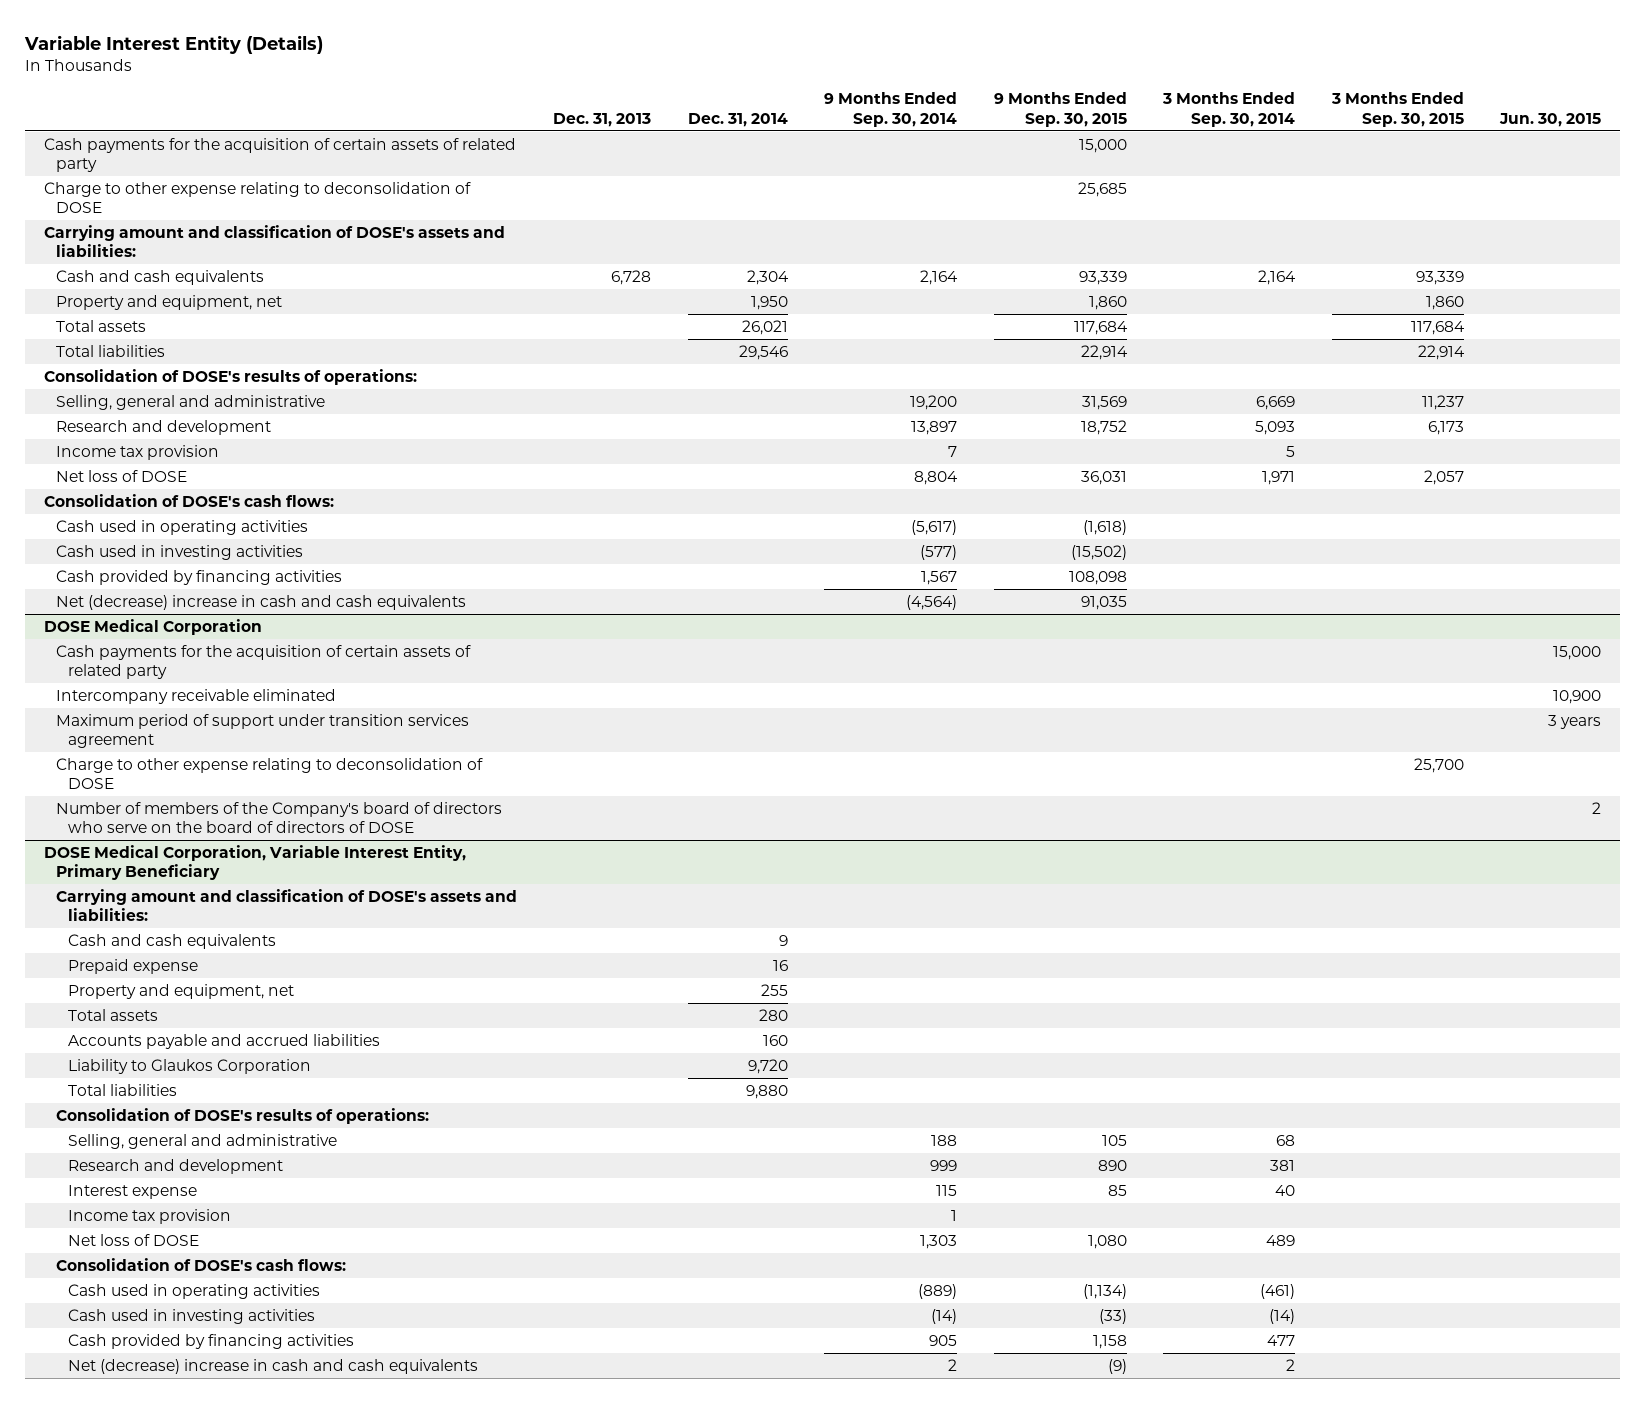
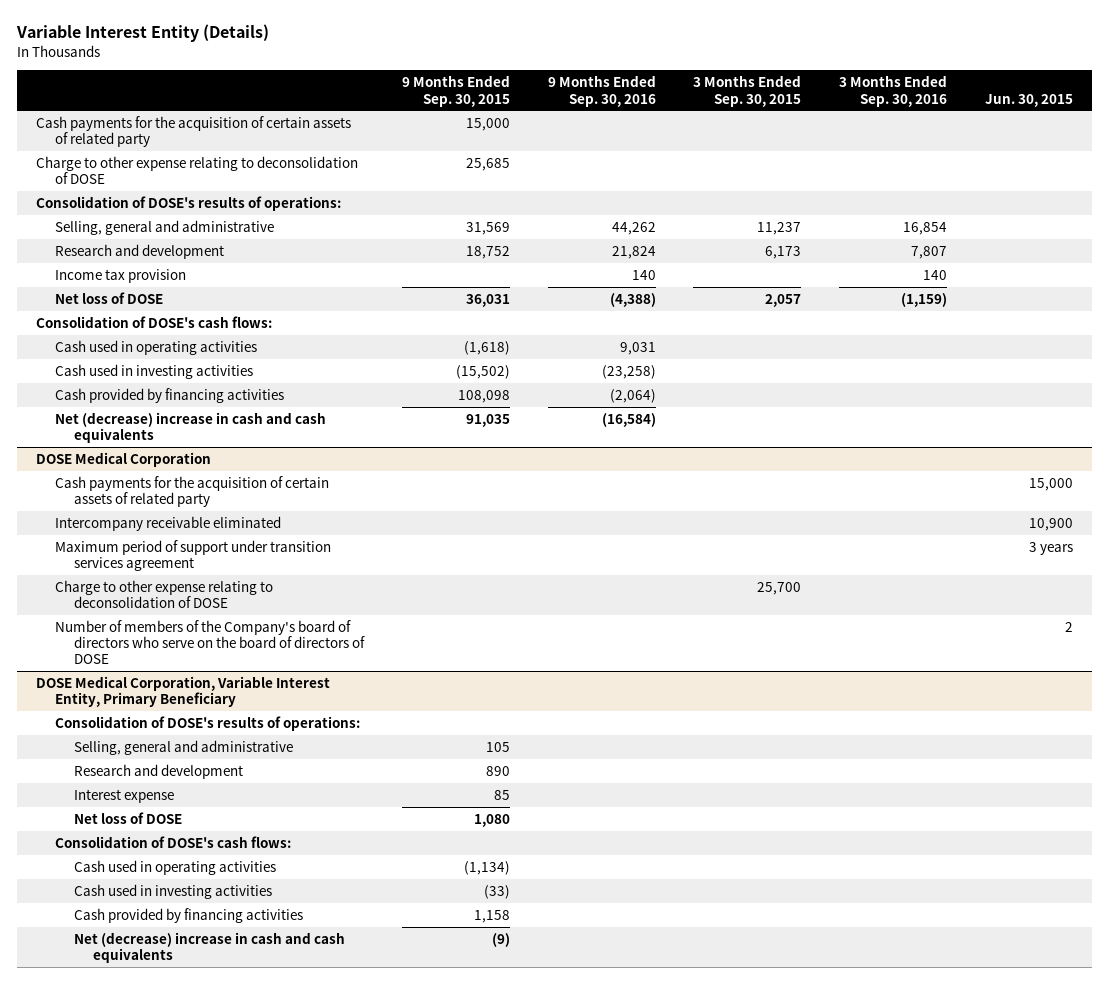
[553,112,652,127] Dec. 31, 2013 -> none
[687,112,788,127] Dec. 31, 2014 -> none
[824,92,958,127] 9 Months Ended Sep. 30, 2014 -> none
[1162,92,1296,127] 3 Months Ended Sep. 30, 2014 -> none
none -> [547,75,656,107] 9 Months Ended Sep. 30, 2016
none -> [839,75,948,107] 3 Months Ended Sep. 30, 2016
[43,224,505,258] Carrying amount and classification of DOSE's assets and liabilities: -> none
[56,269,265,285] Cash and cash equivalents -> none
[56,294,283,310] Property and equipment, net -> none
[56,319,147,332] Total assets -> none
[56,344,166,357] Total liabilities -> none
[56,888,518,922] Carrying amount and classification of DOSE's assets and liabilities: -> none
[68,933,277,949] Cash and cash equivalents -> none
[68,958,199,974] Prepaid expense -> none
[68,983,295,999] Property and equipment, net -> none
[68,1008,159,1021] Total assets -> none
[68,1033,381,1049] Accounts payable and accrued liabilities -> none
[68,1058,312,1074] Liability to Glaukos Corporation -> none
[68,1083,178,1096] Total liabilities -> none
[68,1208,232,1224] Income tax provision -> none

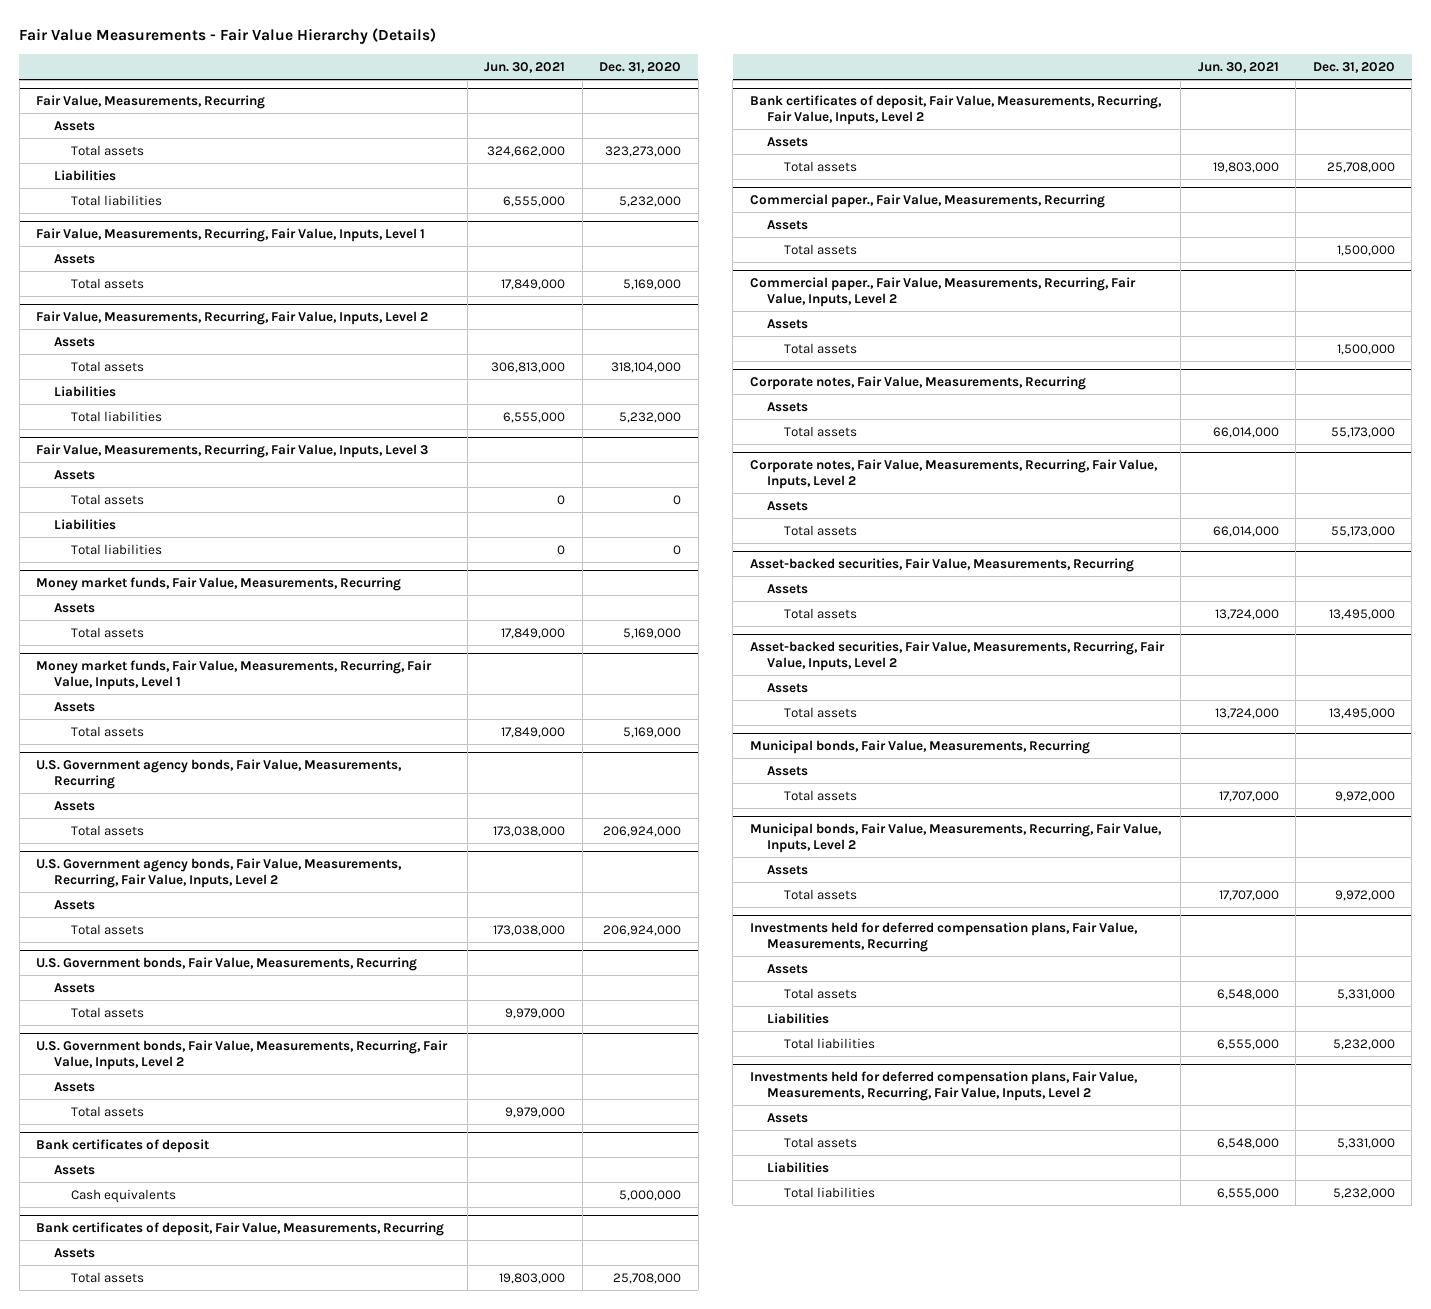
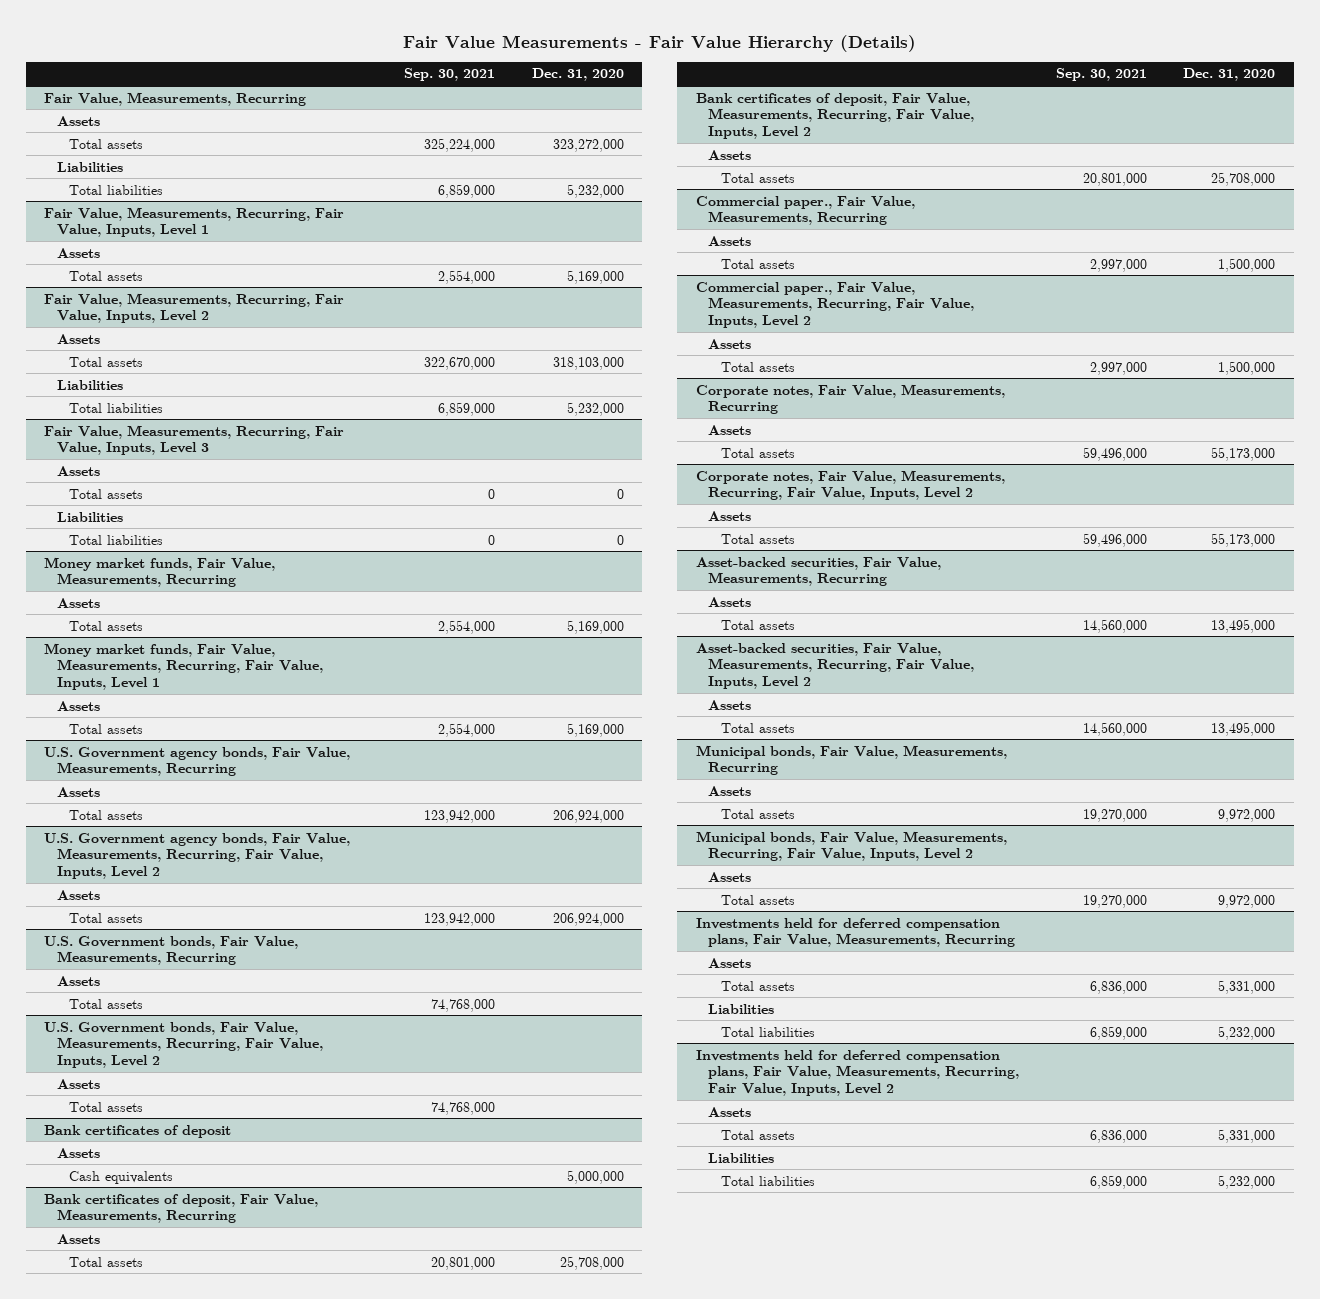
[484,61,566,73] Jun. 30, 2021 -> none
none -> [404,68,496,82] Sep. 30, 2021
[605,145,682,157] 323,273,000 -> [552,138,624,152] 323,272,000
[611,361,682,373] 318,104,000 -> [552,356,624,370] 318,103,000

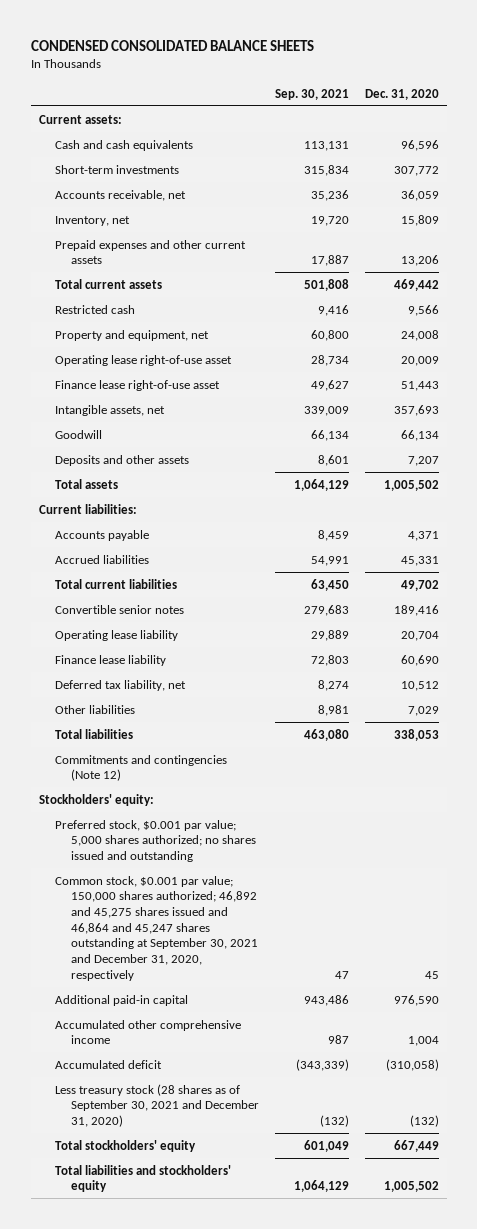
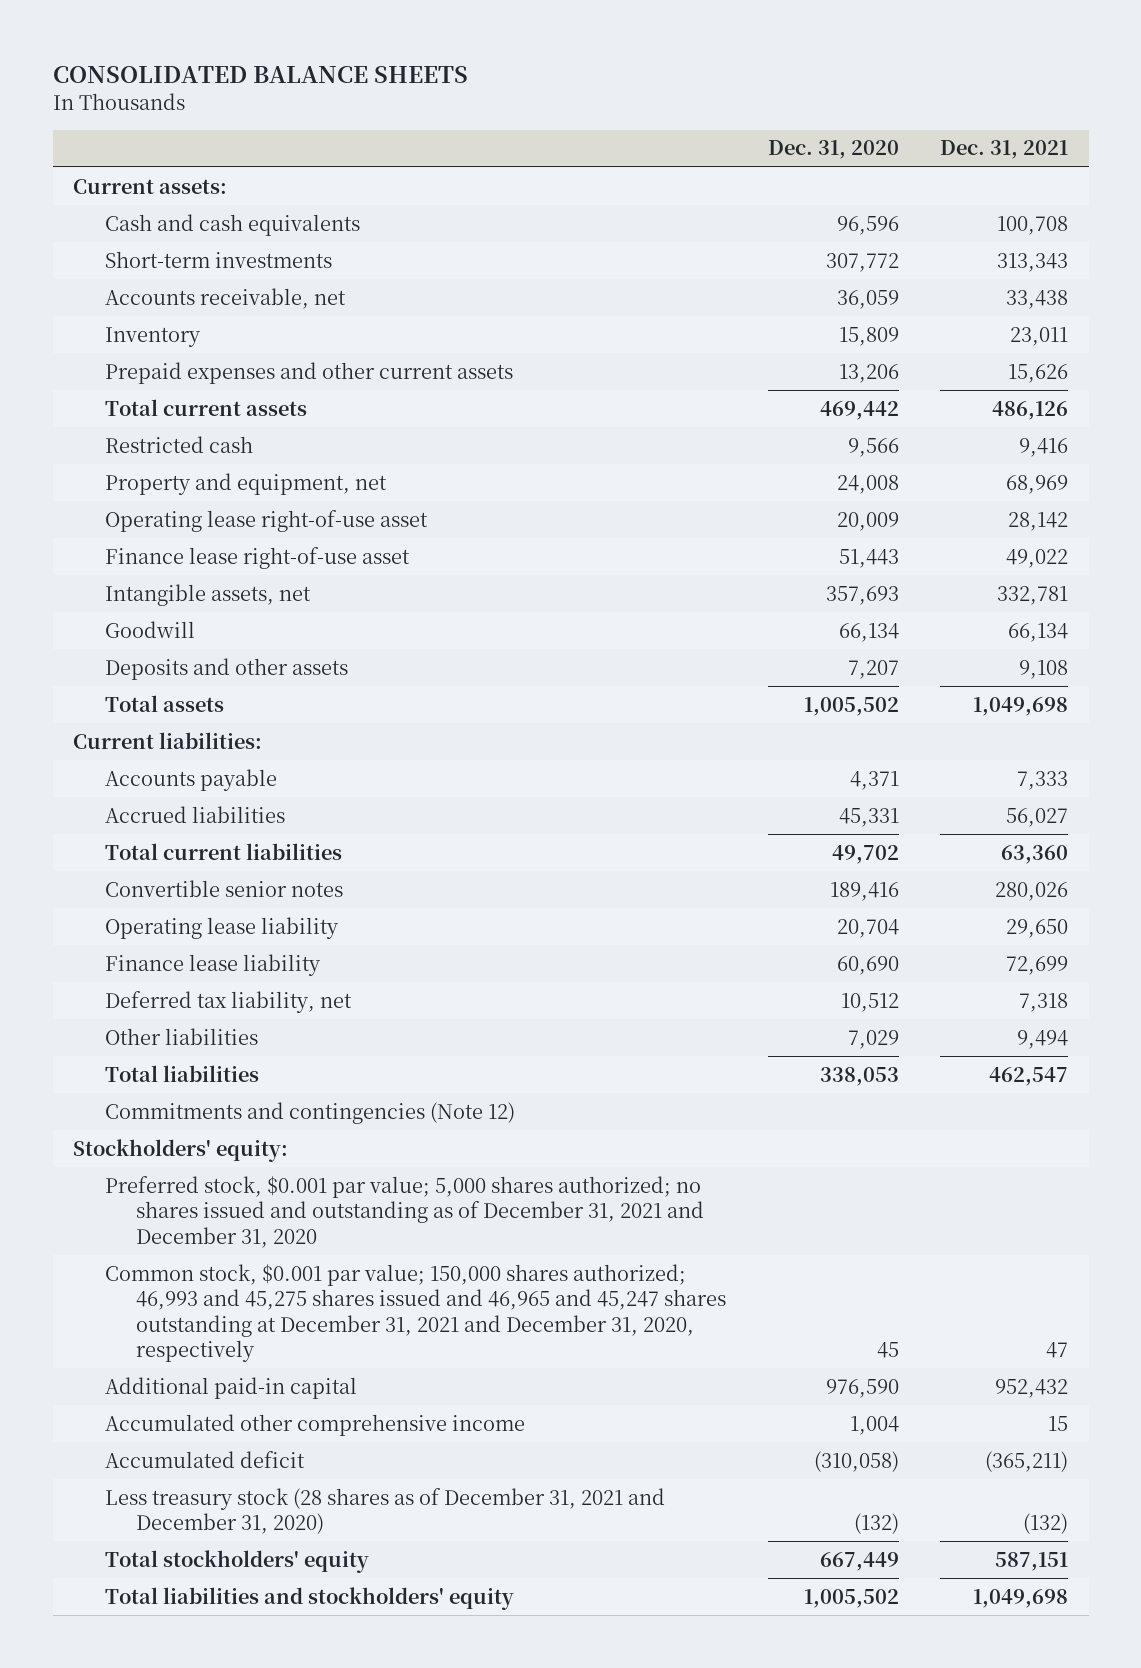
[30,39,314,51] CONDENSED CONSOLIDATED BALANCE SHEETS -> [52,66,468,84] CONSOLIDATED BALANCE SHEETS
[274,88,349,100] Sep. 30, 2021 -> none
none -> [939,140,1068,160] Dec. 31, 2021
[54,215,130,226] Inventory, net -> [104,326,201,347] Inventory
[54,819,257,862] Preferred stock, $0.001 par value; 5,000 shares authorized; no shares issued and outstanding -> [104,1175,705,1248] Preferred stock, $0.001 par value; 5,000 shares authorized; no shares issued and outstanding as of December 31, 2021 and December 31, 2020
[54,875,259,981] Common stock, $0.001 par value; 150,000 shares authorized; 46,892 and 45,275 shares issued and 46,864 and 45,247 shares outstanding at September 30, 2021 and December 31, 2020, respectively -> [104,1263,727,1363] Common stock, $0.001 par value; 150,000 shares authorized; 46,993 and 45,275 shares issued and 46,965 and 45,247 shares outstanding at December 31, 2021 and December 31, 2020, respectively
[54,1083,260,1127] Less treasury stock (28 shares as of September 30, 2021 and December 31, 2020) -> [104,1487,665,1535] Less treasury stock (28 shares as of December 31, 2021 and December 31, 2020)

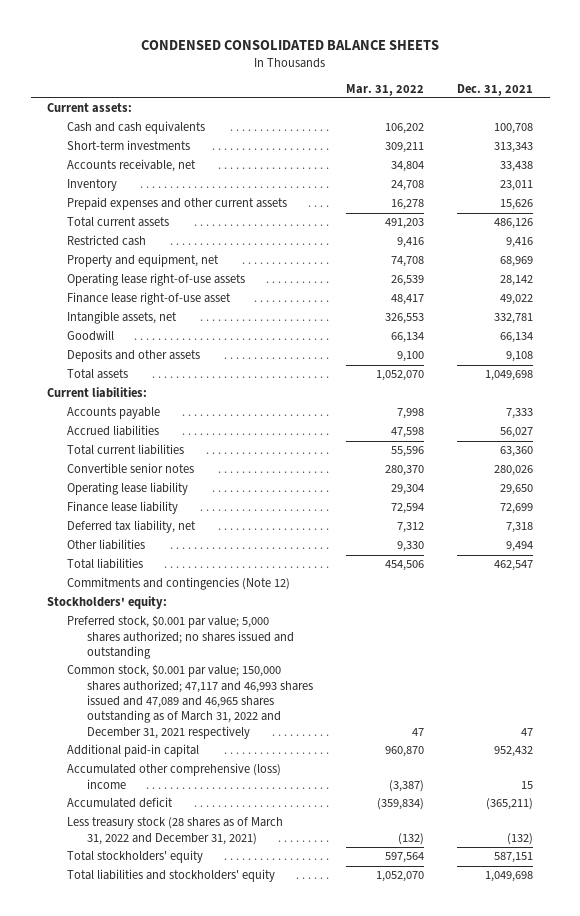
[52,66,468,84] CONSOLIDATED BALANCE SHEETS -> [141,40,440,51] CONDENSED CONSOLIDATED BALANCE SHEETS
[767,140,899,160] Dec. 31, 2020 -> none
none -> [345,83,424,96] Mar. 31, 2022
[104,509,428,532] Operating lease right-of-use asset -> [66,273,245,287] Operating lease right-of-use assets
[104,1175,705,1248] Preferred stock, $0.001 par value; 5,000 shares authorized; no shares issued and outstanding as of December 31, 2021 and December 31, 2020 -> [66,615,294,660] Preferred stock, $0.001 par value; 5,000 shares authorized; no shares issued and outstanding
[104,1263,727,1363] Common stock, $0.001 par value; 150,000 shares authorized; 46,993 and 45,275 shares issued and 46,965 and 45,247 shares outstanding at December 31, 2021 and December 31, 2020, respectively -> [66,664,313,739] Common stock, $0.001 par value; 150,000 shares authorized; 47,117 and 46,993 shares issued and 47,089 and 46,965 shares outstanding as of March 31, 2022 and December 31, 2021 respectively
[104,1413,525,1436] Accumulated other comprehensive income -> [66,763,281,789] Accumulated other comprehensive (loss) income
[104,1487,665,1535] Less treasury stock (28 shares as of December 31, 2021 and December 31, 2020) -> [66,817,283,845] Less treasury stock (28 shares as of March 31, 2022 and December 31, 2021)

